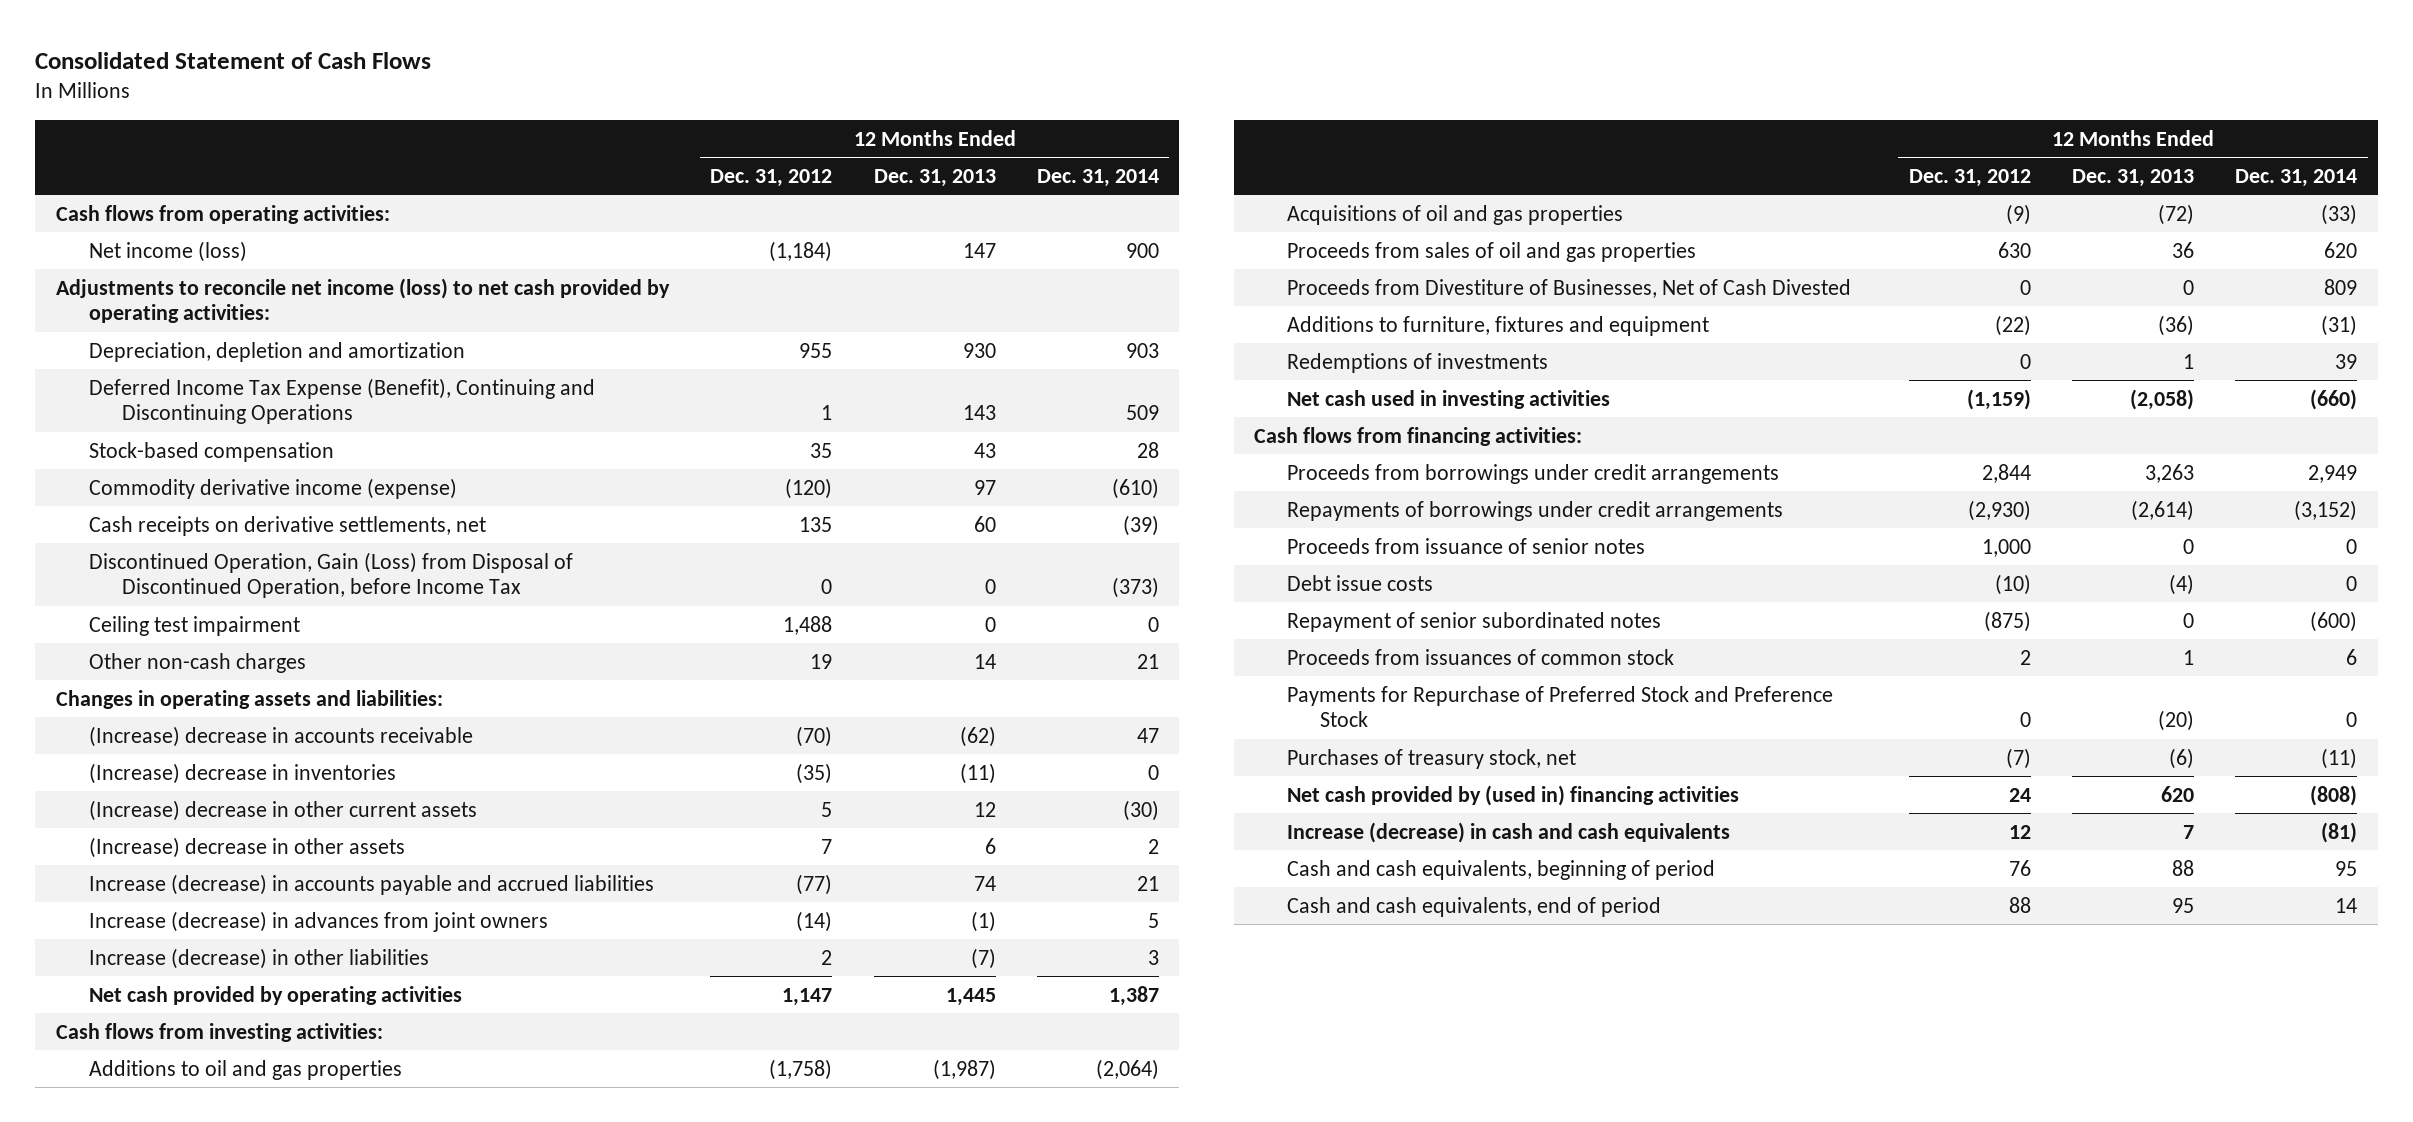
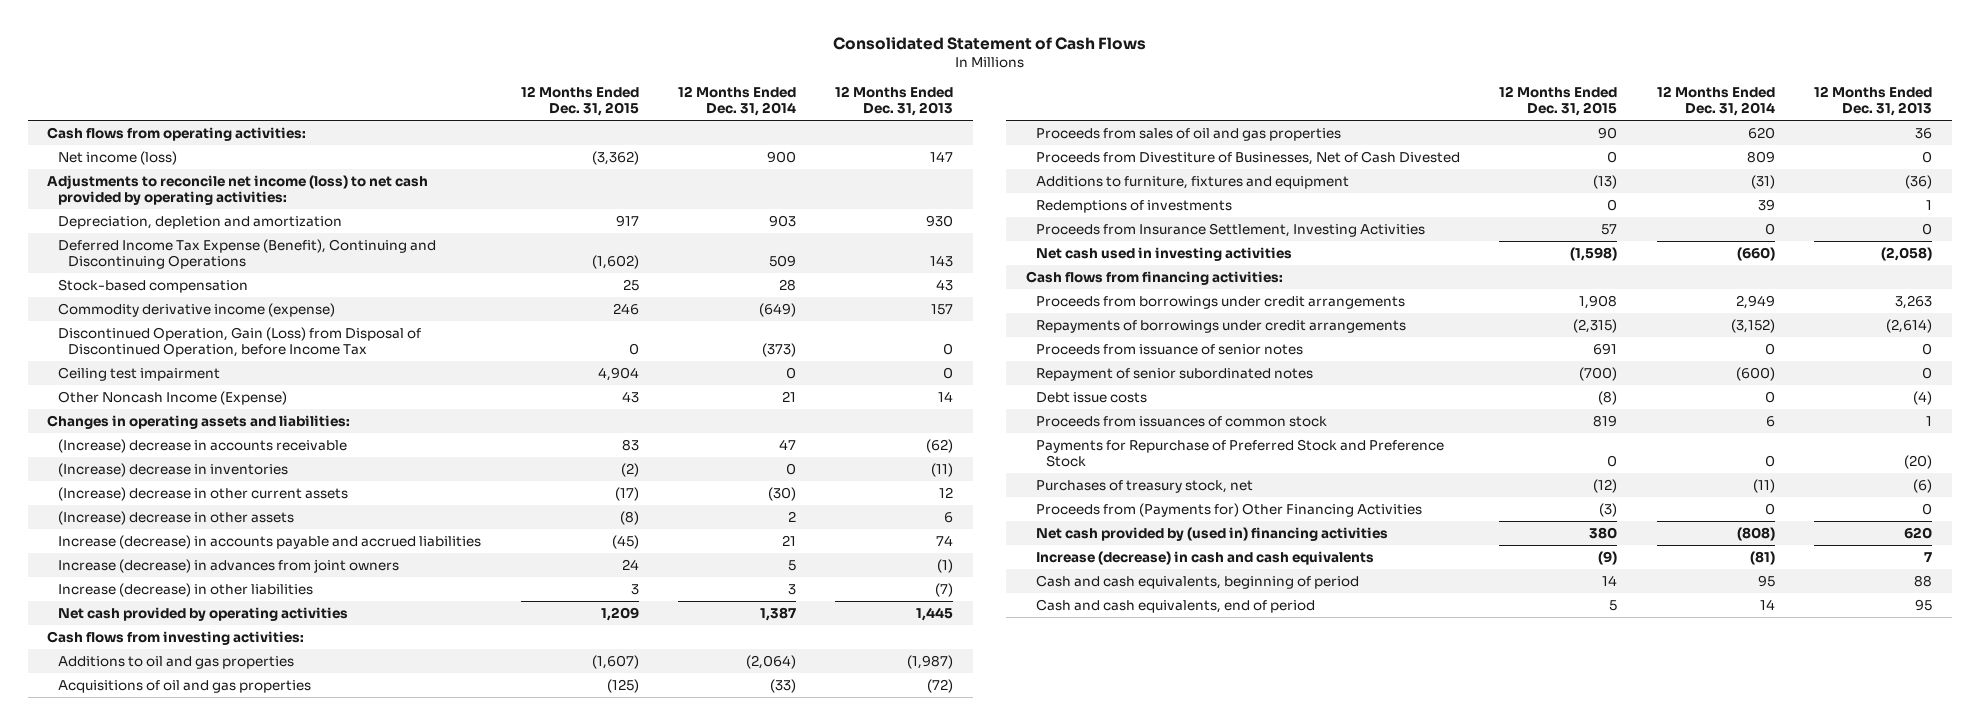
[710,168,833,187] Dec. 31, 2012 -> none
none -> [520,85,639,117] 12 Months Ended Dec. 31, 2015
[88,515,486,536] Cash receipts on derivative settlements, net -> none
[973,479,996,495] 97 -> [931,303,954,315] 157
[1111,477,1159,499] (610) -> [759,302,797,317] (649)
[88,652,306,673] Other non-cash charges -> [57,390,287,405] Other Noncash Income (Expense)
none -> [1036,222,1426,237] Proceeds from Insurance Settlement, Investing Activities
[1287,574,1434,591] Debt issue costs -> [1036,391,1148,403] Debt issue costs
none -> [1036,502,1423,517] Proceeds from (Payments for) Other Financing Activities

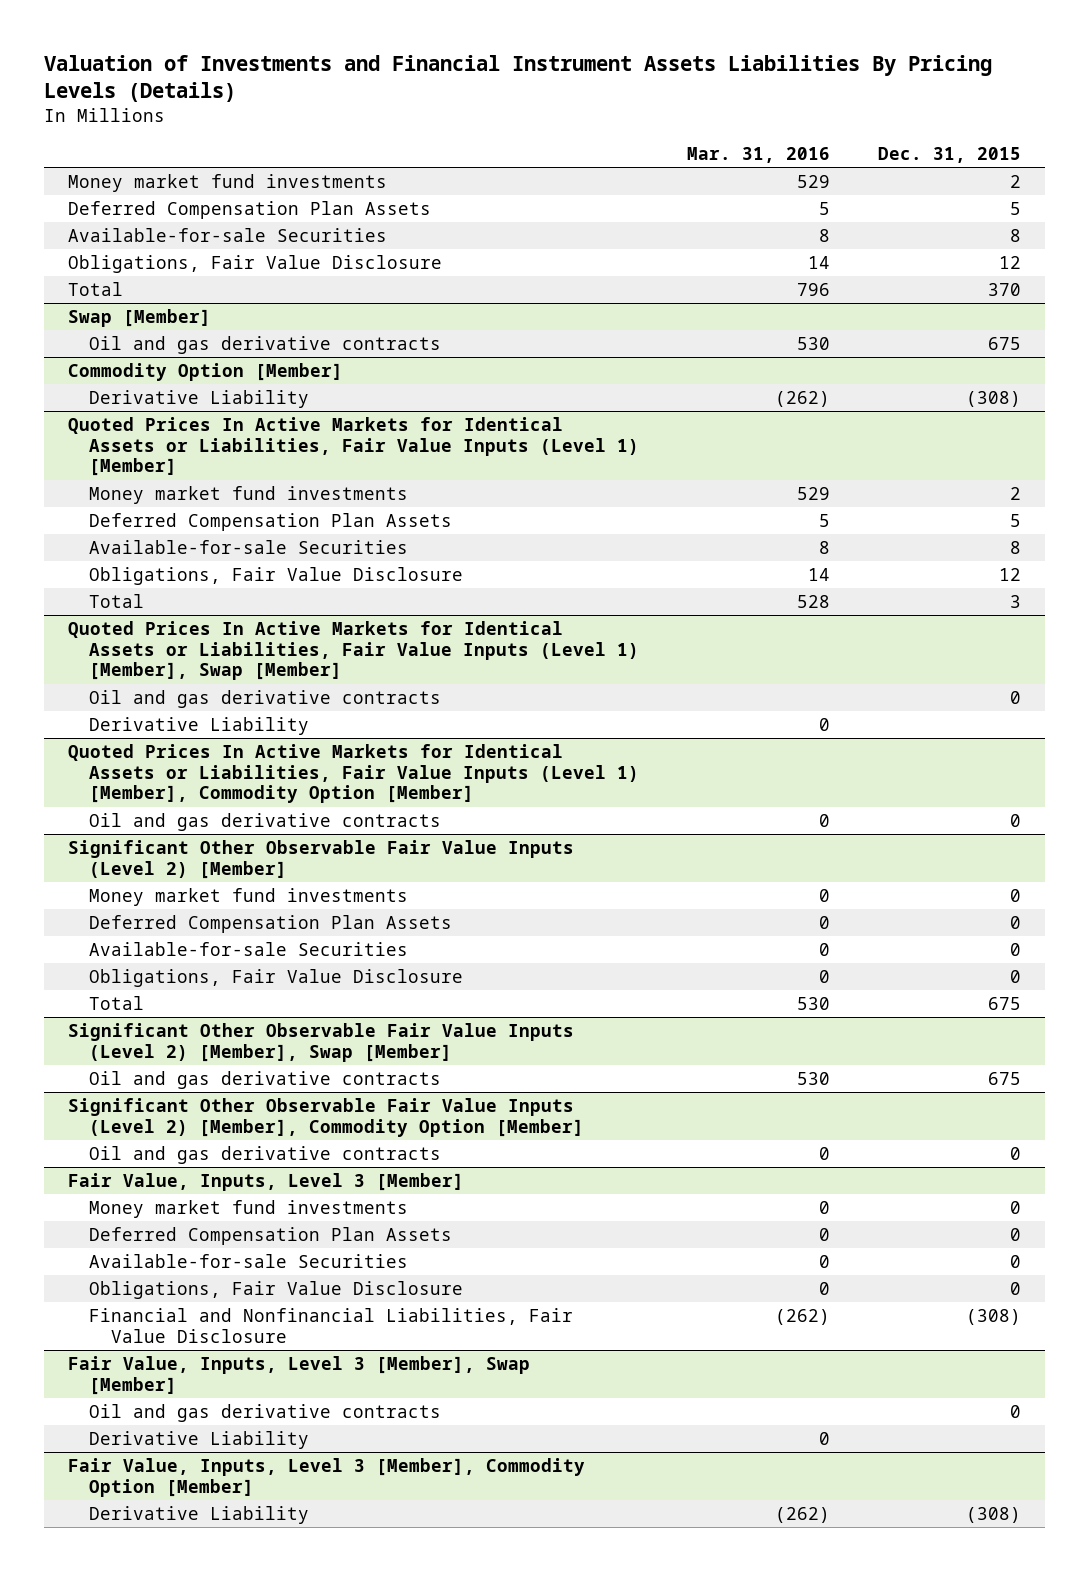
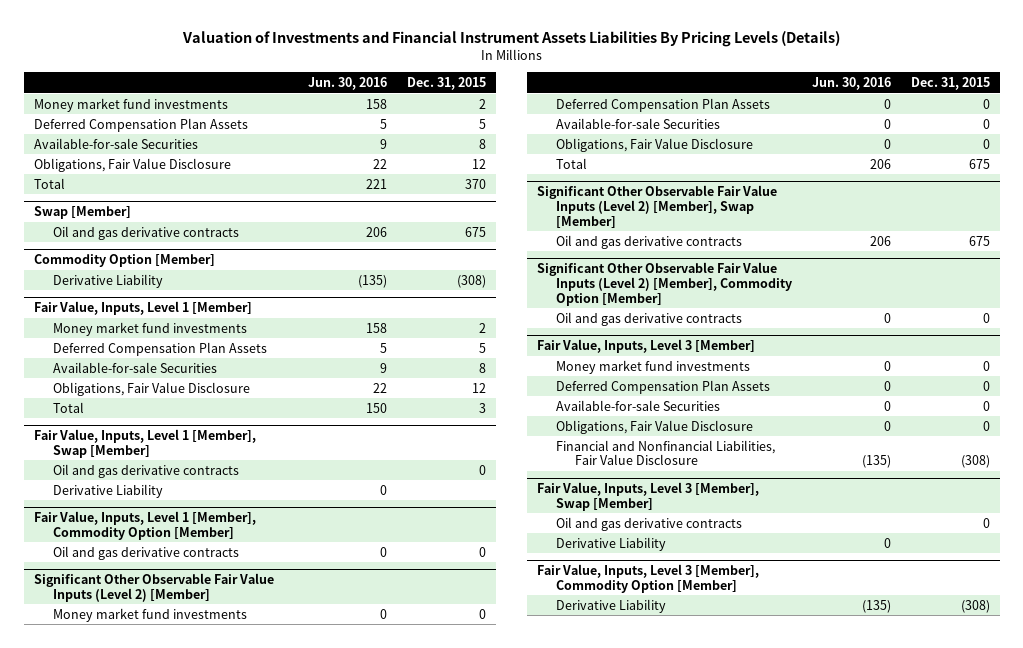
[687,146,831,163] Mar. 31, 2016 -> none
none -> [308,77,388,91] Jun. 30, 2016
[67,417,640,477] Quoted Prices In Active Markets for Identical Assets or Liabilities, Fair Value Inputs (Level 1) [Member] -> [33,301,252,316] Fair Value, Inputs, Level 1 [Member]
[67,621,640,681] Quoted Prices In Active Markets for Identical Assets or Liabilities, Fair Value Inputs (Level 1) [Member], Swap [Member] -> none
none -> [33,429,256,458] Fair Value, Inputs, Level 1 [Member], Swap [Member]
[67,744,640,804] Quoted Prices In Active Markets for Identical Assets or Liabilities, Fair Value Inputs (Level 1) [Member], Commodity Option [Member] -> none
none -> [33,511,256,540] Fair Value, Inputs, Level 1 [Member], Commodity Option [Member]

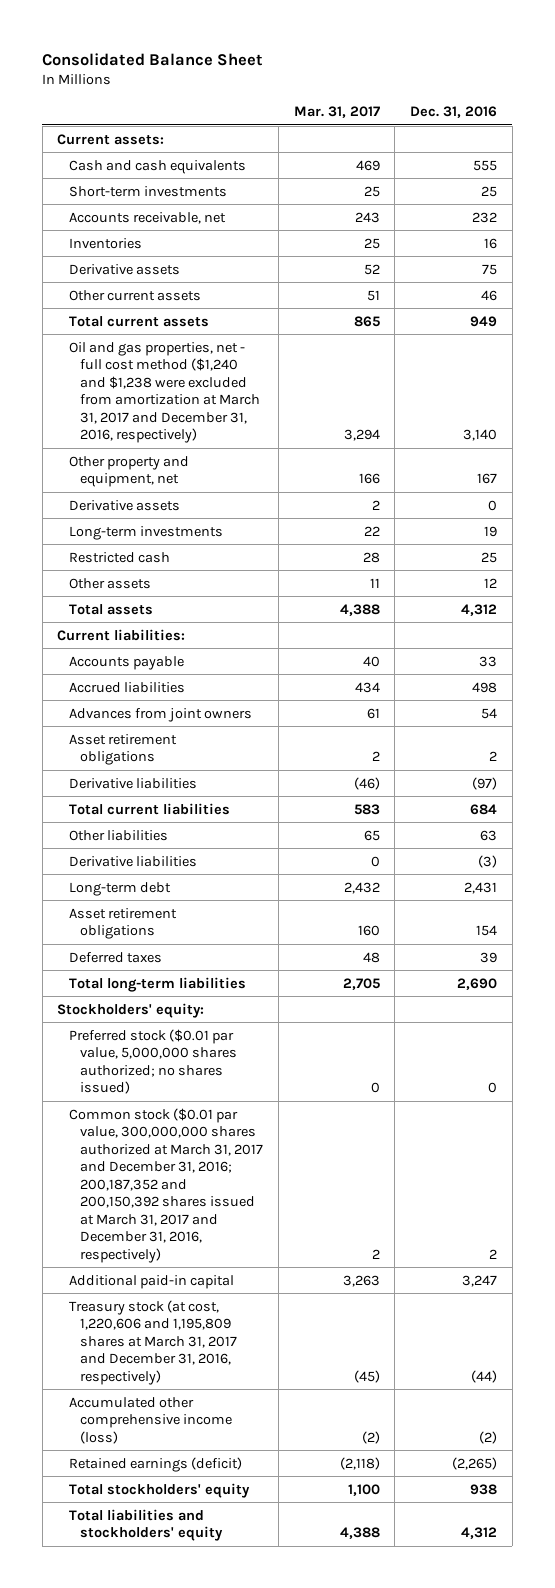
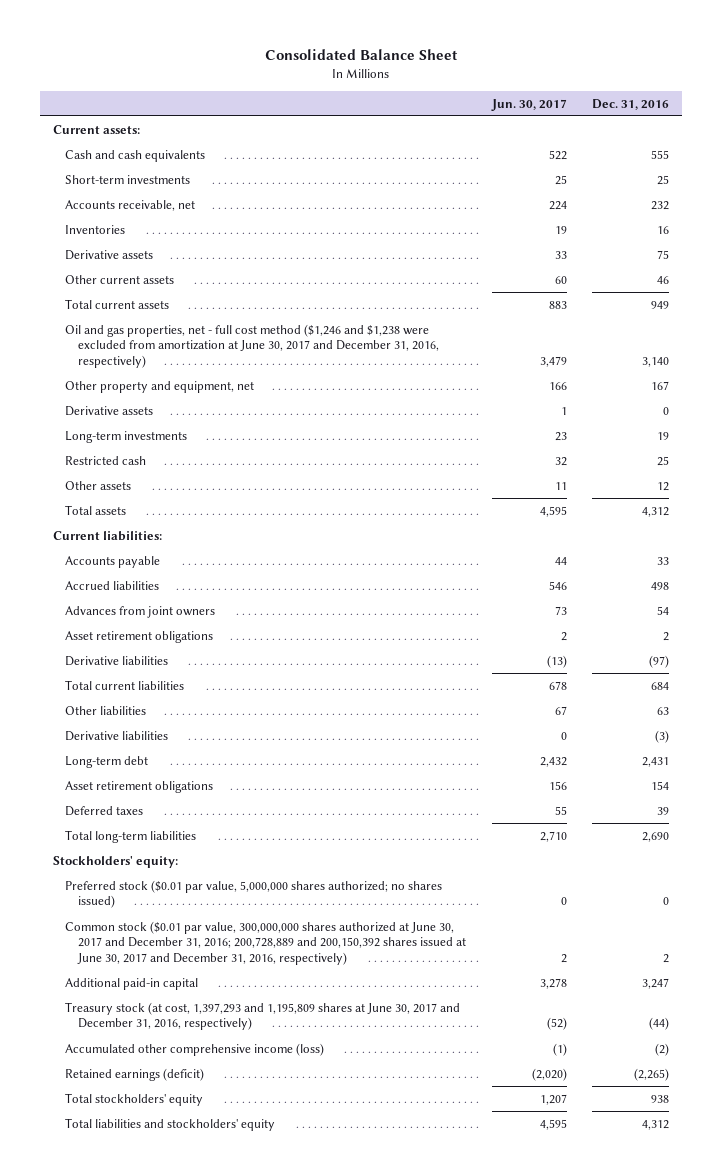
[293,106,380,119] Mar. 31, 2017 -> none
none -> [490,98,567,111] Jun. 30, 2017
[68,341,261,444] Oil and gas properties, net - full cost method ($1,240 and $1,238 were excluded from amortization at March 31, 2017 and December 31, 2016, respectively) -> [65,323,440,368] Oil and gas properties, net - full cost method ($1,246 and $1,238 were excluded from amortization at June 30, 2017 and December 31, 2016, respectively)
[68,1107,264,1263] Common stock ($0.01 par value, 300,000,000 shares authorized at March 31, 2017 and December 31, 2016; 200,187,352 and 200,150,392 shares issued at March 31, 2017 and December 31, 2016, respectively) -> [65,920,467,965] Common stock ($0.01 par value, 300,000,000 shares authorized at June 30, 2017 and December 31, 2016; 200,728,889 and 200,150,392 shares issued at June 30, 2017 and December 31, 2016, respectively)
[68,1299,238,1385] Treasury stock (at cost, 1,220,606 and 1,195,809 shares at March 31, 2017 and December 31, 2016, respectively) -> [65,1001,461,1031] Treasury stock (at cost, 1,397,293 and 1,195,809 shares at June 30, 2017 and December 31, 2016, respectively)

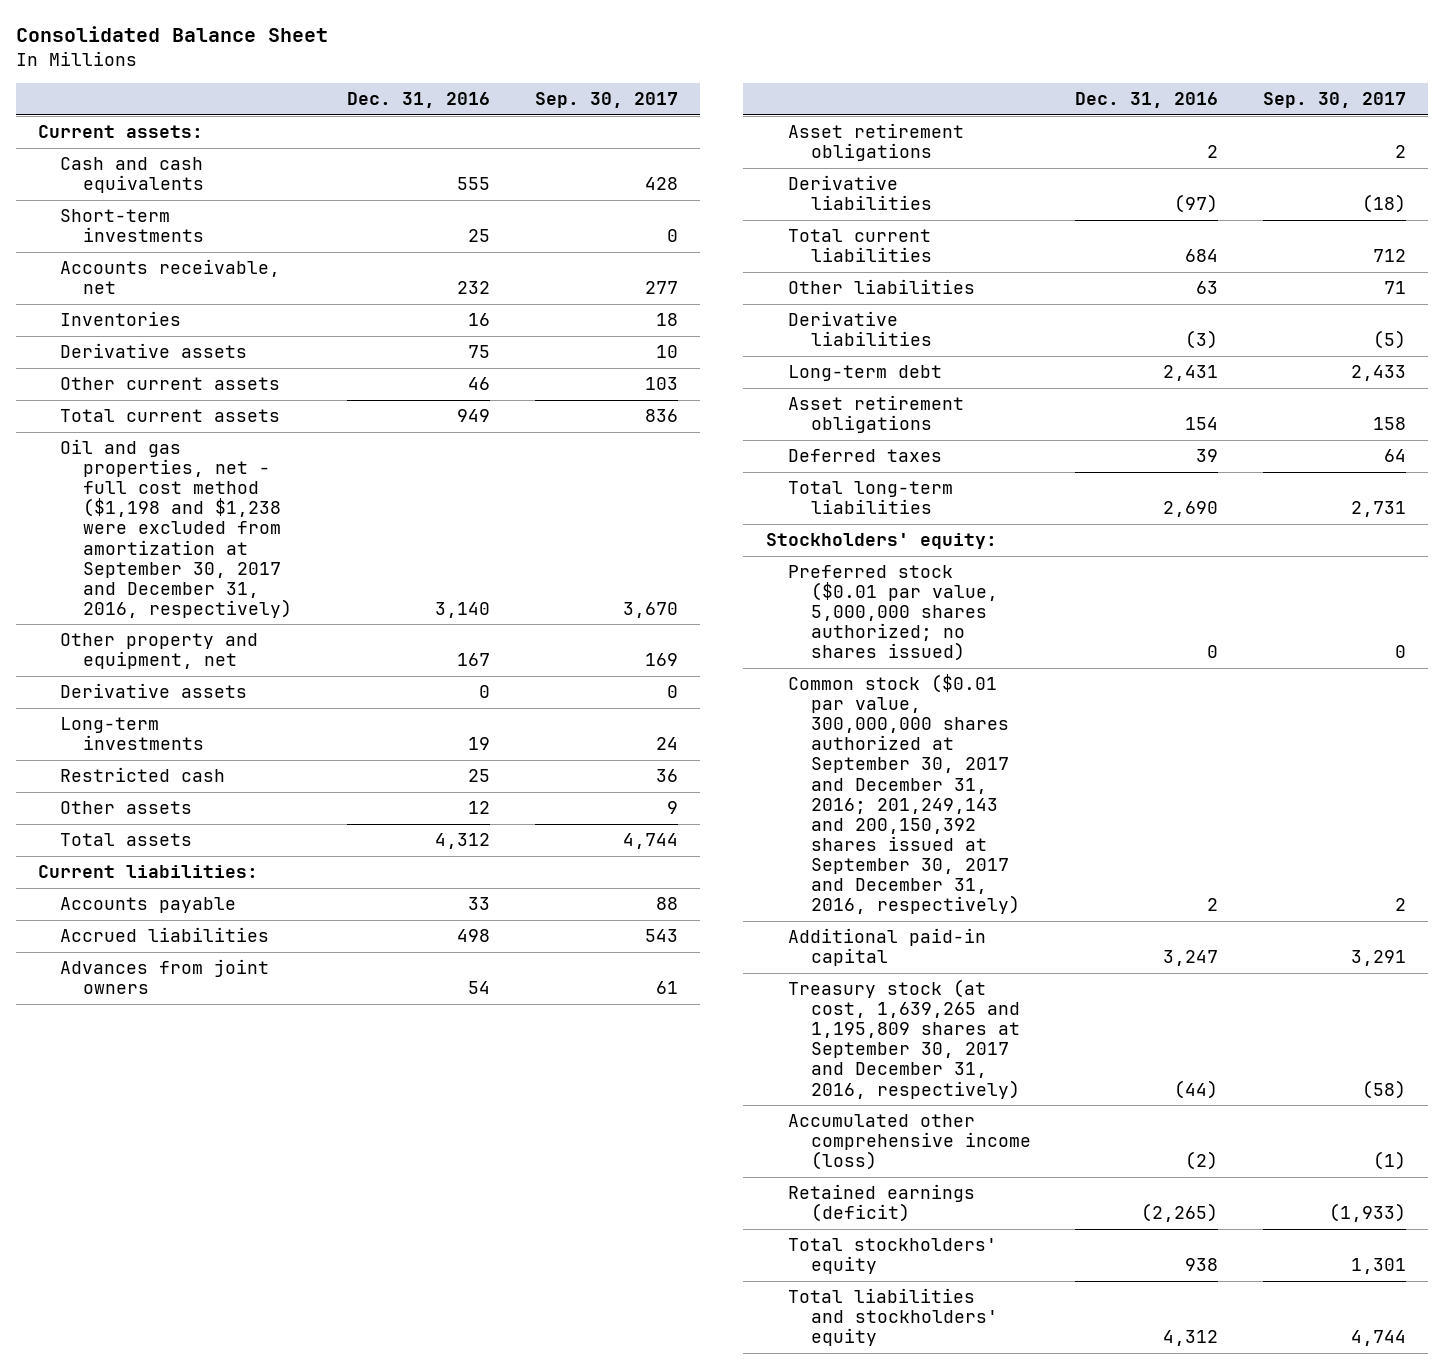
[490,98,567,111] Jun. 30, 2017 -> none
none -> [534,92,678,109] Sep. 30, 2017
[65,323,440,368] Oil and gas properties, net - full cost method ($1,246 and $1,238 were excluded from amortization at June 30, 2017 and December 31, 2016, respectively) -> [60,439,292,618] Oil and gas properties, net - full cost method ($1,198 and $1,238 were excluded from amortization at September 30, 2017 and December 31, 2016, respectively)
[65,920,467,965] Common stock ($0.01 par value, 300,000,000 shares authorized at June 30, 2017 and December 31, 2016; 200,728,889 and 200,150,392 shares issued at June 30, 2017 and December 31, 2016, respectively) -> [788,674,1020,915] Common stock ($0.01 par value, 300,000,000 shares authorized at September 30, 2017 and December 31, 2016; 201,249,143 and 200,150,392 shares issued at September 30, 2017 and December 31, 2016, respectively)
[65,1001,461,1031] Treasury stock (at cost, 1,397,293 and 1,195,809 shares at June 30, 2017 and December 31, 2016, respectively) -> [788,979,1020,1099] Treasury stock (at cost, 1,639,265 and 1,195,809 shares at September 30, 2017 and December 31, 2016, respectively)

